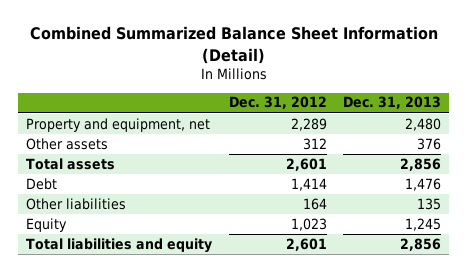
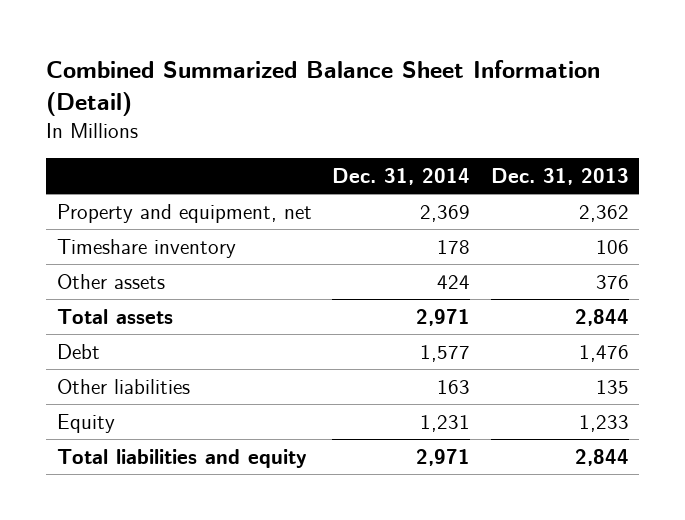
[228,96,327,110] Dec. 31, 2012 -> none
none -> [332,167,471,185] Dec. 31, 2014
[404,117,441,131] 2,480 -> [578,204,629,222] 2,362
none -> [56,238,236,258] Timeshare inventory
[399,157,441,171] 2,856 -> [574,308,629,326] 2,844
[404,217,441,231] 1,245 -> [578,414,629,432] 1,233
[399,237,441,251] 2,856 -> [574,448,629,466] 2,844

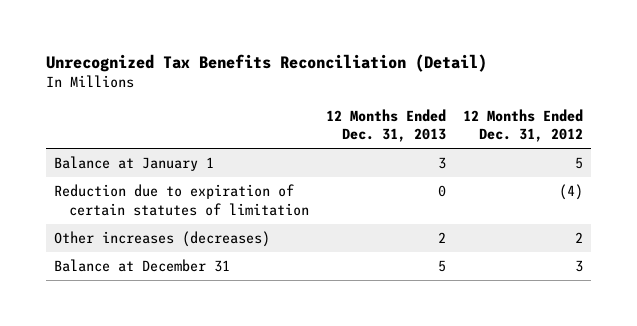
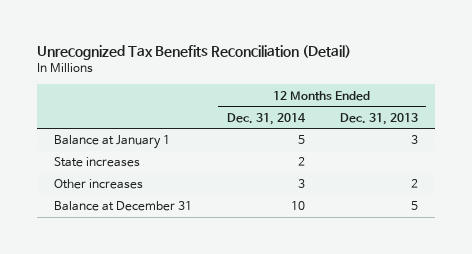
[462,108,583,143] 12 Months Ended Dec. 31, 2012 -> none
none -> [227,112,307,125] Dec. 31, 2014
[54,184,310,216] Reduction due to expiration of certain statutes of limitation -> none
none -> [54,157,141,168] State increases
[54,231,271,248] Other increases (decreases) -> [54,179,144,190] Other increases

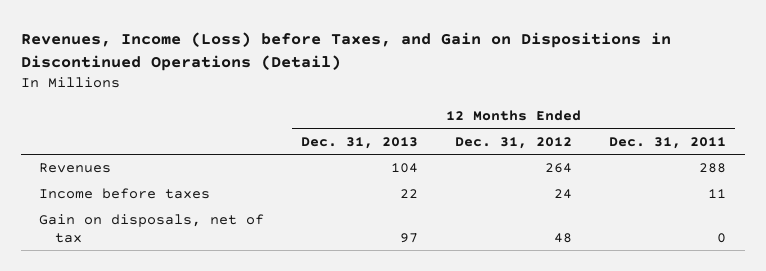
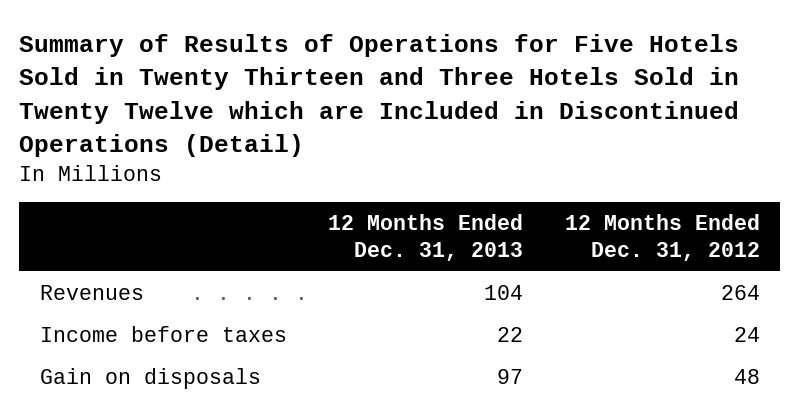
[20,32,671,72] Revenues, Income (Loss) before Taxes, and Gain on Dispositions in Discontinued Operations (Detail) -> [19,34,740,157] Summary of Results of Operations for Five Hotels Sold in Twenty Thirteen and Three Hotels Sold in Twenty Twelve which are Included in Discontinued Operations (Detail)
[609,136,727,149] Dec. 31, 2011 -> none
[39,214,265,243] Gain on disposals, net of tax -> [39,368,261,390] Gain on disposals

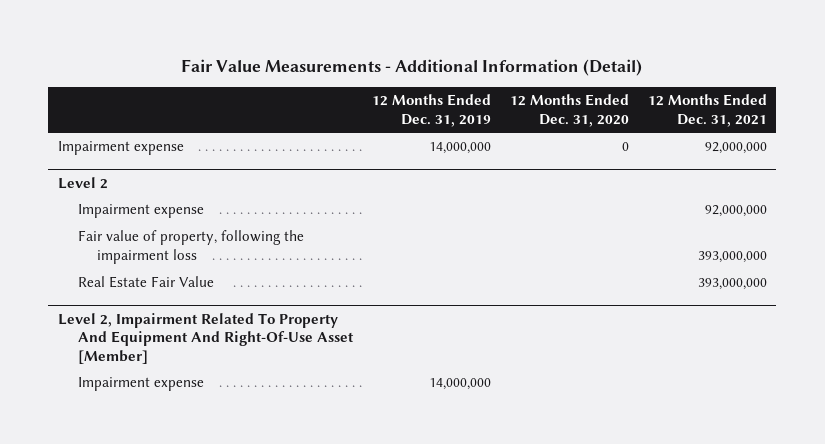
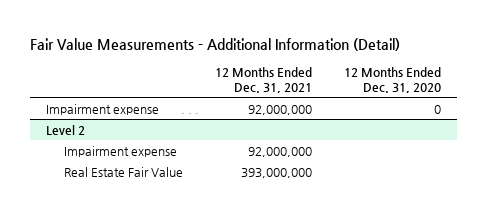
[371,93,491,127] 12 Months Ended Dec. 31, 2019 -> none
[77,230,304,264] Fair value of property, following the impairment loss -> none
[57,312,354,364] Level 2, Impairment Related To Property And Equipment And Right-Of-Use Asset [Member] -> none
[77,377,204,392] Impairment expense -> none

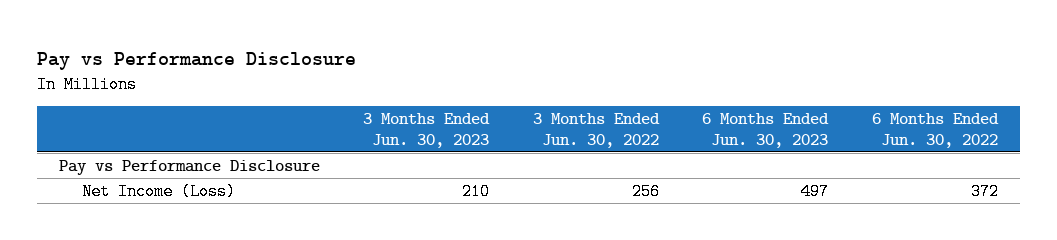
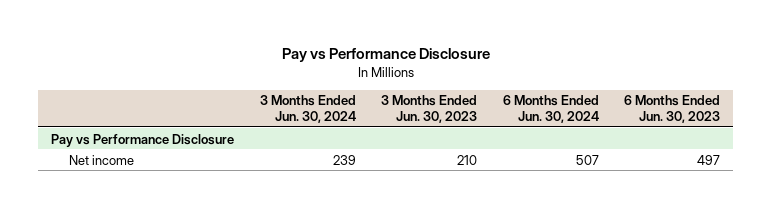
[532,113,660,148] 3 Months Ended Jun. 30, 2022 -> none
[871,113,999,148] 6 Months Ended Jun. 30, 2022 -> none
none -> [259,95,356,124] 3 Months Ended Jun. 30, 2024
none -> [502,95,599,124] 6 Months Ended Jun. 30, 2024
[82,182,237,200] Net Income (Loss) -> [68,154,134,165] Net income

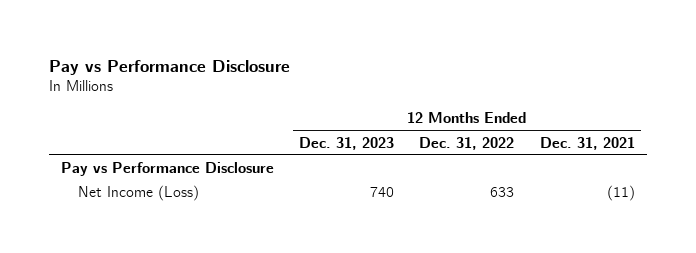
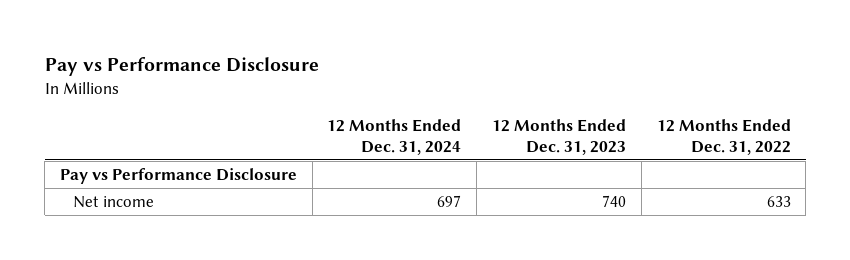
[539,136,635,150] Dec. 31, 2021 -> none
none -> [327,118,462,155] 12 Months Ended Dec. 31, 2024
[77,185,199,202] Net Income (Loss) -> [73,196,155,209] Net income

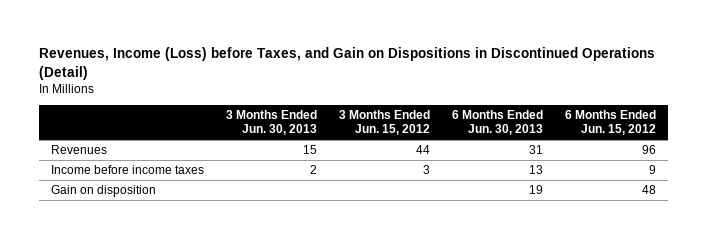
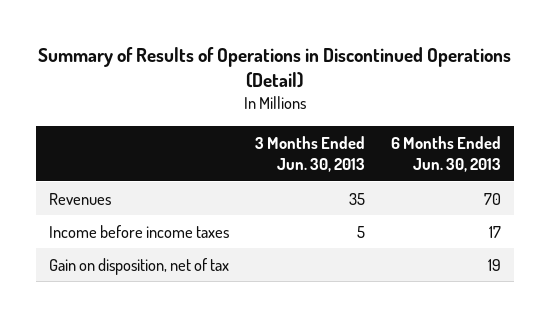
[39,47,656,80] Revenues, Income (Loss) before Taxes, and Gain on Dispositions in Discontinued Operations (Detail) -> [37,46,511,89] Summary of Results of Operations in Discontinued Operations (Detail)
[339,109,431,136] 3 Months Ended Jun. 15, 2012 -> none
[565,109,657,136] 6 Months Ended Jun. 15, 2012 -> none
[302,145,317,155] 15 -> [348,192,365,205] 35
[529,145,544,155] 31 -> [483,192,501,205] 70
[309,165,317,175] 2 -> [356,225,365,238] 5
[529,165,544,175] 13 -> [488,225,501,238] 17
[50,185,156,198] Gain on disposition -> [48,257,229,275] Gain on disposition, net of tax

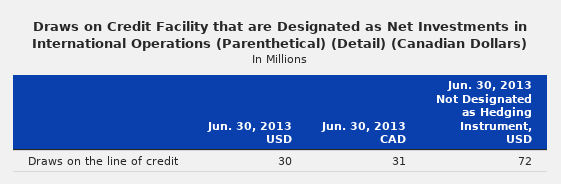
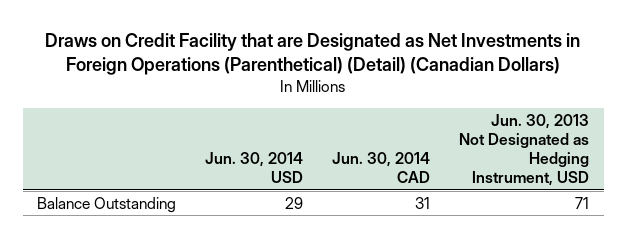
[32,20,528,52] Draws on Credit Facility that are Designated as Net Investments in International Operations (Parenthetical) (Detail) (Canadian Dollars) -> [45,32,581,76] Draws on Credit Facility that are Designated as Net Investments in Foreign Operations (Parenthetical) (Detail) (Canadian Dollars)
[207,121,293,143] Jun. 30, 2013 USD -> none
[321,121,407,143] Jun. 30, 2013 CAD -> none
none -> [205,152,304,184] Jun. 30, 2014 USD
none -> [332,152,431,184] Jun. 30, 2014 CAD
[28,155,180,165] Draws on the line of credit -> none
none -> [37,196,177,213] Balance Outstanding

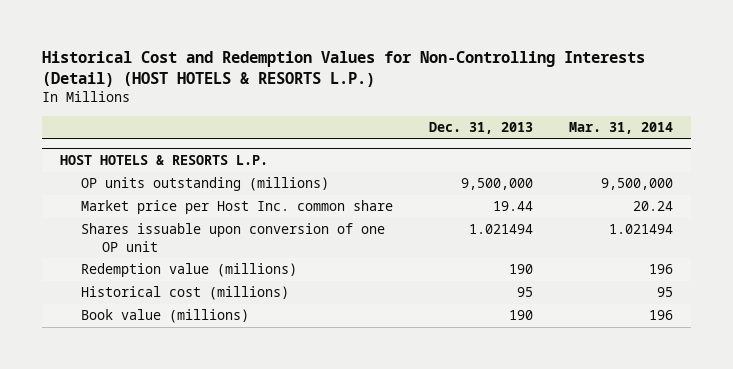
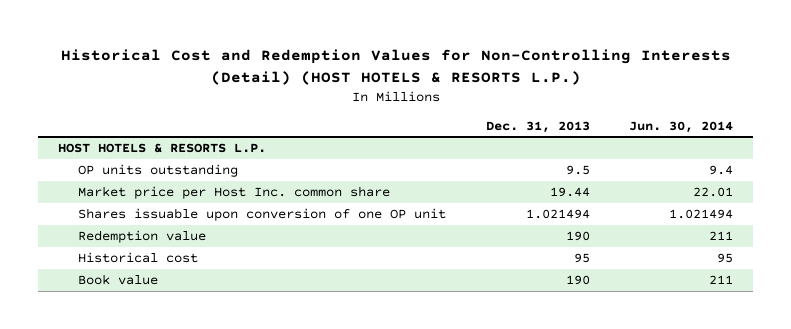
[568,122,673,135] Mar. 31, 2014 -> none
none -> [629,120,734,133] Jun. 30, 2014
[81,177,330,192] OP units outstanding (millions) -> [77,163,238,177] OP units outstanding
[460,178,533,191] 9,500,000 -> [565,164,590,175] 9.5
[81,263,298,278] Redemption value (millions) -> [77,229,206,243] Redemption value
[81,286,290,301] Historical cost (millions) -> [77,251,198,263] Historical cost
[81,309,250,324] Book value (millions) -> [77,273,158,285] Book value

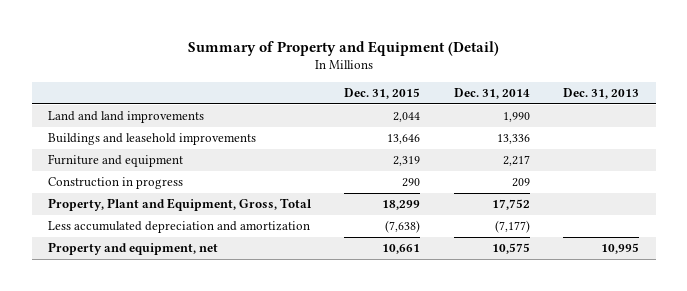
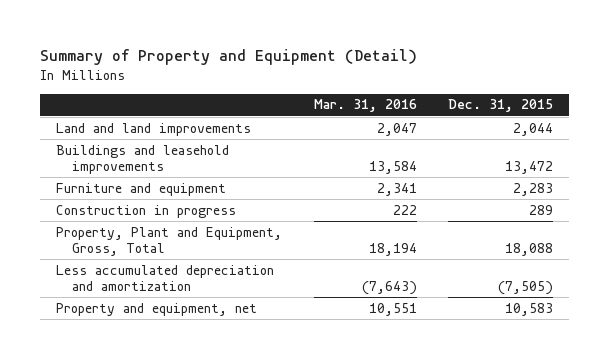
[453,87,530,99] Dec. 31, 2014 -> none
[562,87,639,99] Dec. 31, 2013 -> none
none -> [313,99,417,113] Mar. 31, 2016
[387,134,421,145] 13,646 -> [505,161,554,175] 13,472
[393,156,421,167] 2,319 -> [513,182,554,196] 2,283
[402,178,421,188] 290 -> [529,204,554,215] 289
[382,200,421,211] 18,299 -> [505,243,554,257] 18,088
[385,220,421,234] (7,638) -> [498,281,554,296] (7,505)
[382,244,421,255] 10,661 -> [505,302,554,316] 10,583

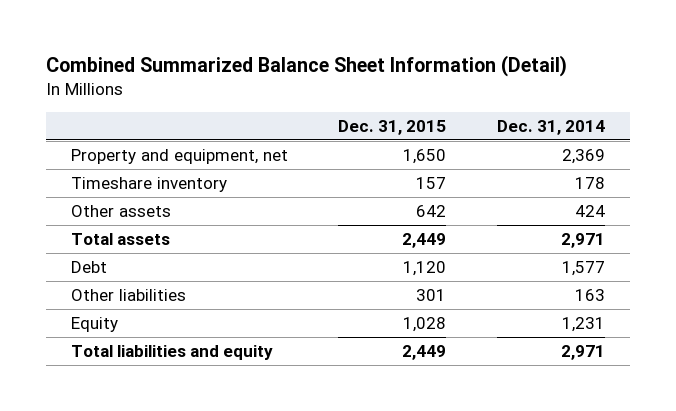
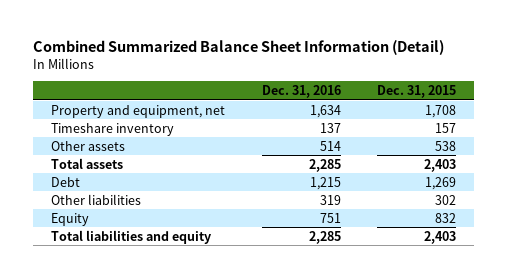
[496,120,605,136] Dec. 31, 2014 -> none
none -> [261,85,341,99] Dec. 31, 2016
[403,148,447,164] 1,650 -> [425,104,457,118] 1,708
[416,204,447,217] 642 -> [435,140,457,151] 538
[402,232,447,248] 2,449 -> [424,158,457,172] 2,403
[403,260,447,276] 1,120 -> [425,176,457,190] 1,269
[416,288,447,301] 301 -> [435,194,457,205] 302
[403,316,447,332] 1,028 -> [435,212,457,223] 832
[402,344,447,360] 2,449 -> [424,230,457,244] 2,403

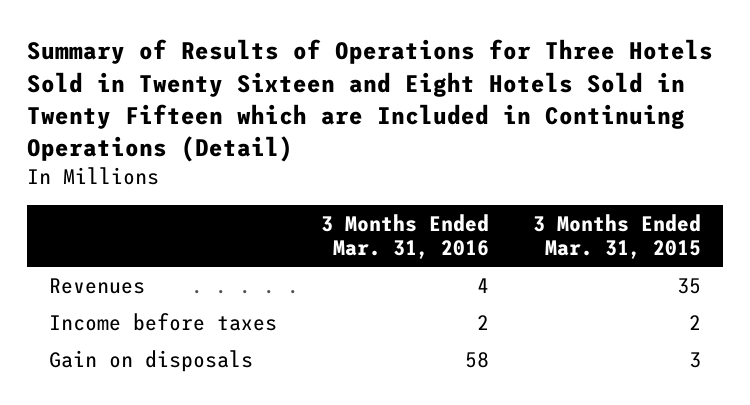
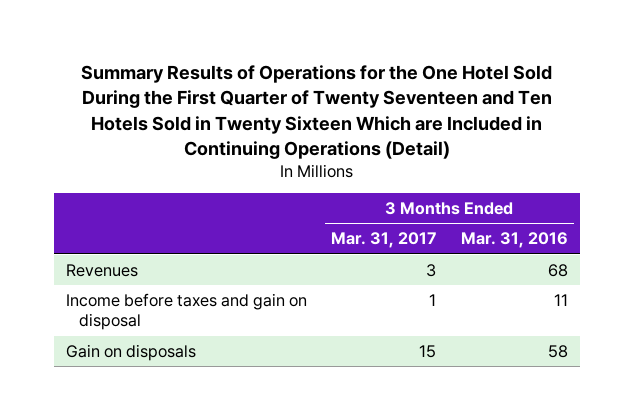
[26,39,713,163] Summary of Results of Operations for Three Hotels Sold in Twenty Sixteen and Eight Hotels Sold in Twenty Fifteen which are Included in Continuing Operations (Detail) -> [80,64,552,159] Summary Results of Operations for the One Hotel Sold During the First Quarter of Twenty Seventeen and Ten Hotels Sold in Twenty Sixteen Which are Included in Continuing Operations (Detail)
[533,213,702,260] 3 Months Ended Mar. 31, 2015 -> none
none -> [331,232,437,249] Mar. 31, 2017
[48,312,277,331] Income before taxes -> none
[477,277,490,293] 4 -> [547,263,568,277] 68
none -> [65,292,307,331] Income before taxes and gain on disposal

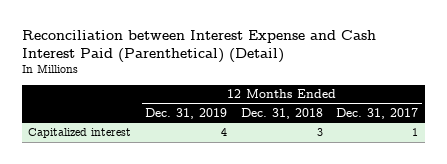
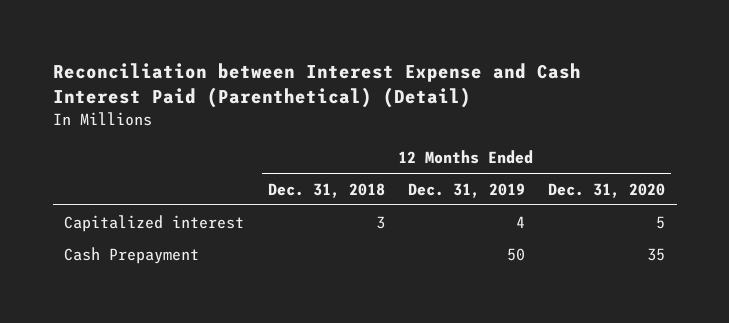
[336,108,419,120] Dec. 31, 2017 -> none
none -> [548,182,666,198] Dec. 31, 2020
none -> [64,246,200,264] Cash Prepayment

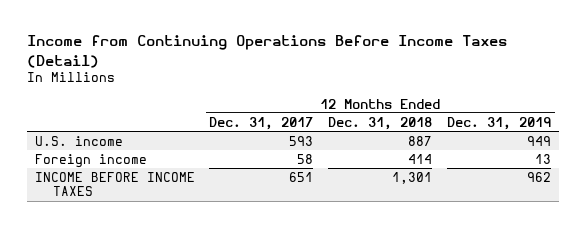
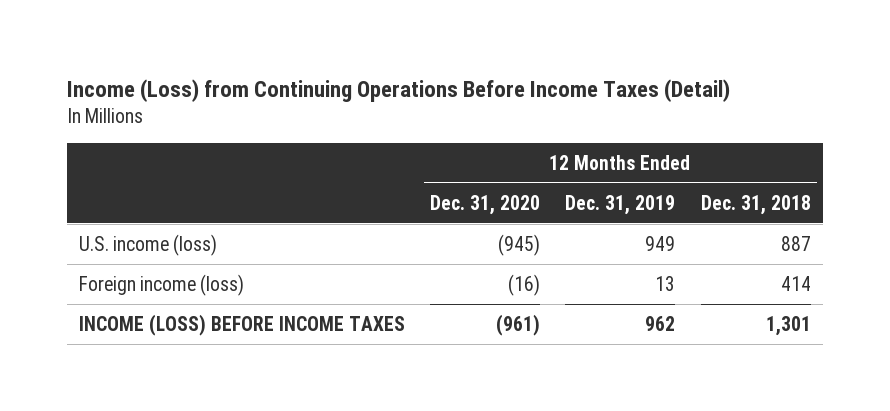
[27,35,508,68] Income from Continuing Operations Before Income Taxes (Detail) -> [66,78,730,102] Income (Loss) from Continuing Operations Before Income Taxes (Detail)
[209,116,314,130] Dec. 31, 2017 -> none
none -> [430,194,541,215] Dec. 31, 2020
[34,135,123,146] U.S. income -> [79,233,218,256] U.S. income (loss)
[34,153,147,168] Foreign income -> [79,273,245,296] Foreign income (loss)
[34,171,195,197] INCOME BEFORE INCOME TAXES -> [79,313,406,336] INCOME (LOSS) BEFORE INCOME TAXES

